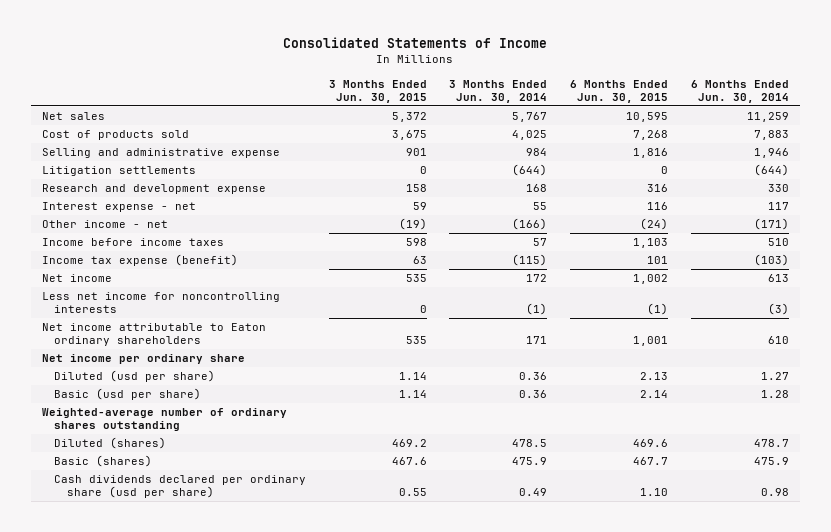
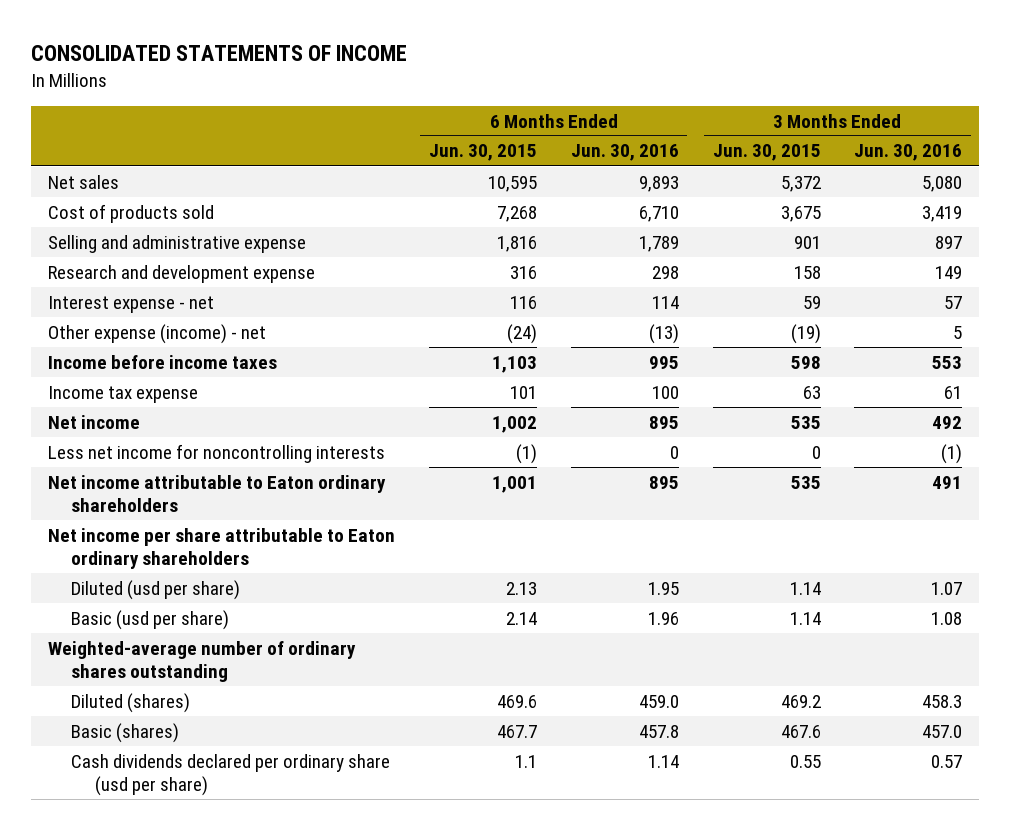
[283,37,548,49] Consolidated Statements of Income -> [31,44,408,61] CONSOLIDATED STATEMENTS OF INCOME
[449,79,548,104] 3 Months Ended Jun. 30, 2014 -> none
[690,79,789,104] 6 Months Ended Jun. 30, 2014 -> none
none -> [570,144,679,162] Jun. 30, 2016
none -> [854,144,963,162] Jun. 30, 2016
[42,166,197,177] Litigation settlements -> none
[42,220,169,229] Other income - net -> [48,323,267,344] Other expense (income) - net
[42,254,239,267] Income tax expense (benefit) -> [48,385,199,403] Income tax expense
[42,354,246,365] Net income per ordinary share -> [48,527,396,570] Net income per share attributable to Eaton ordinary shareholders
[640,488,669,497] 1.10 -> [514,754,537,768] 1.1

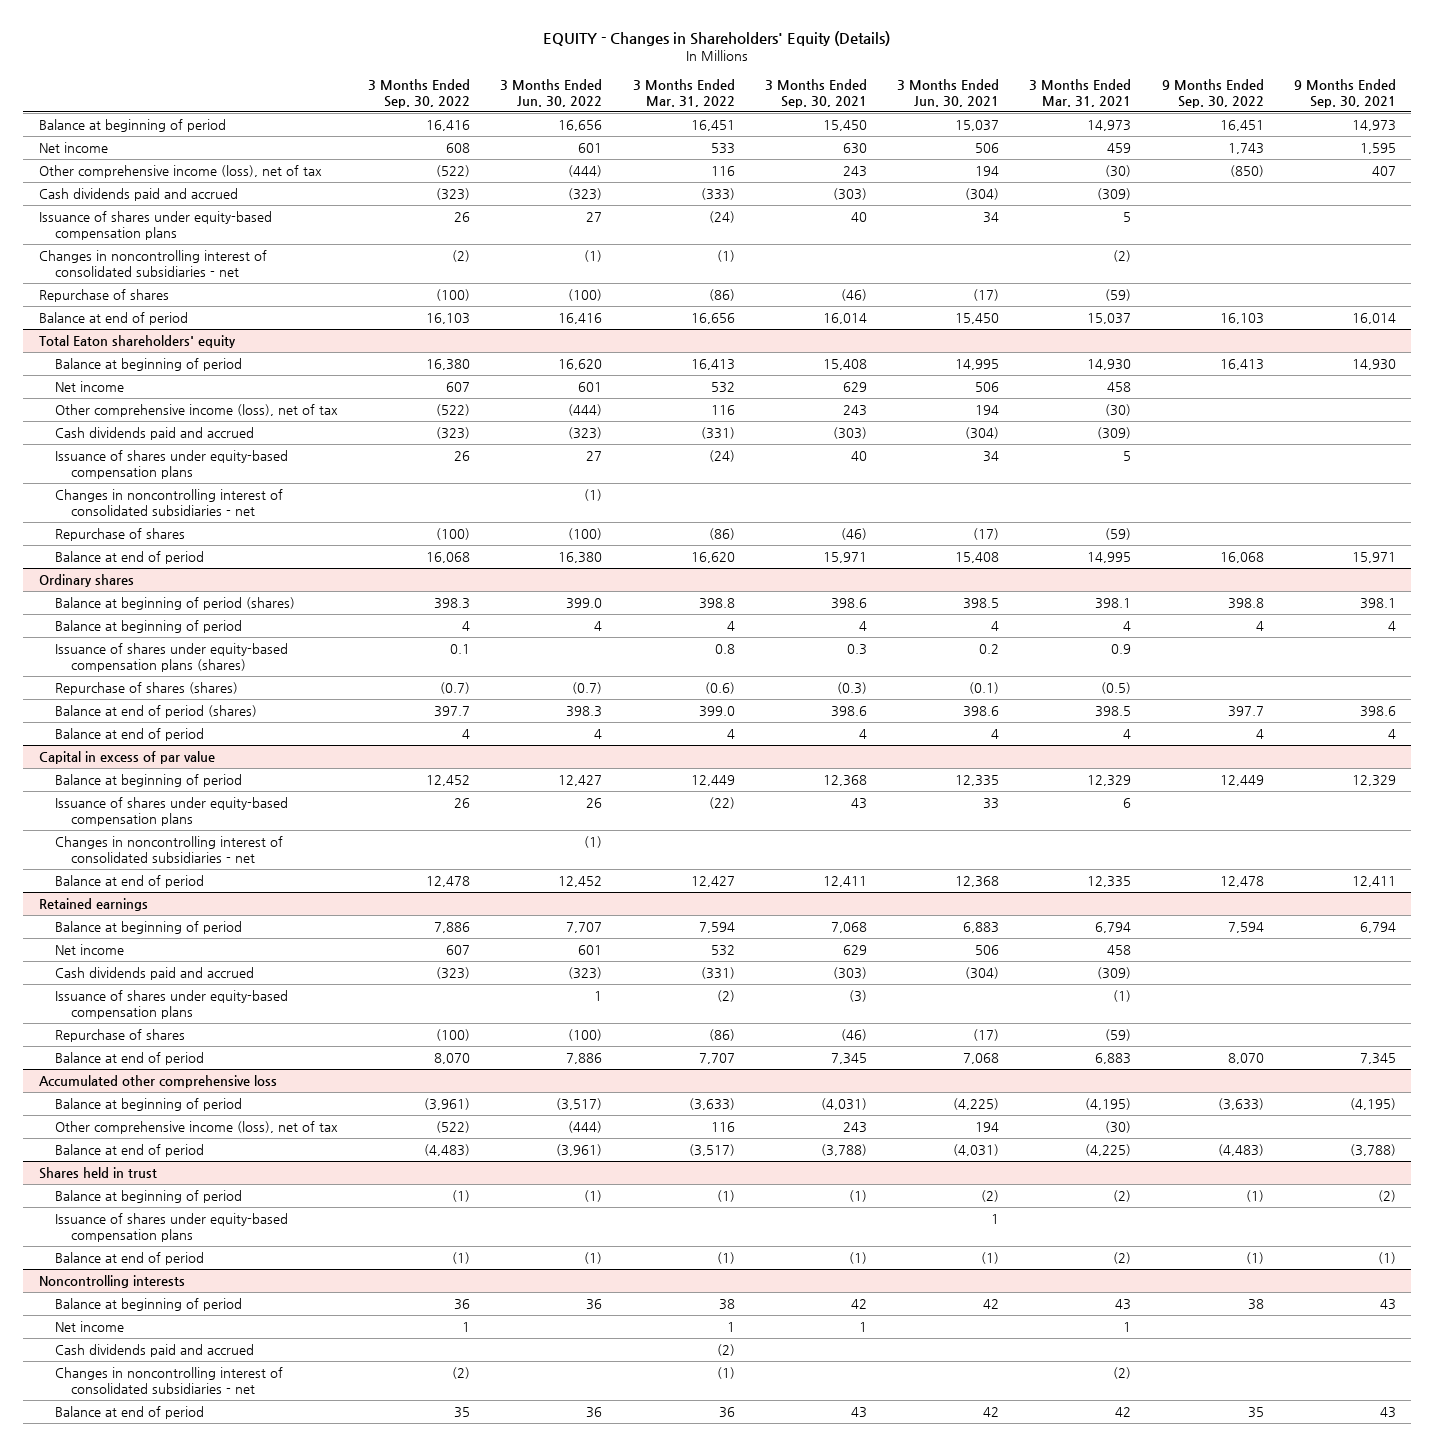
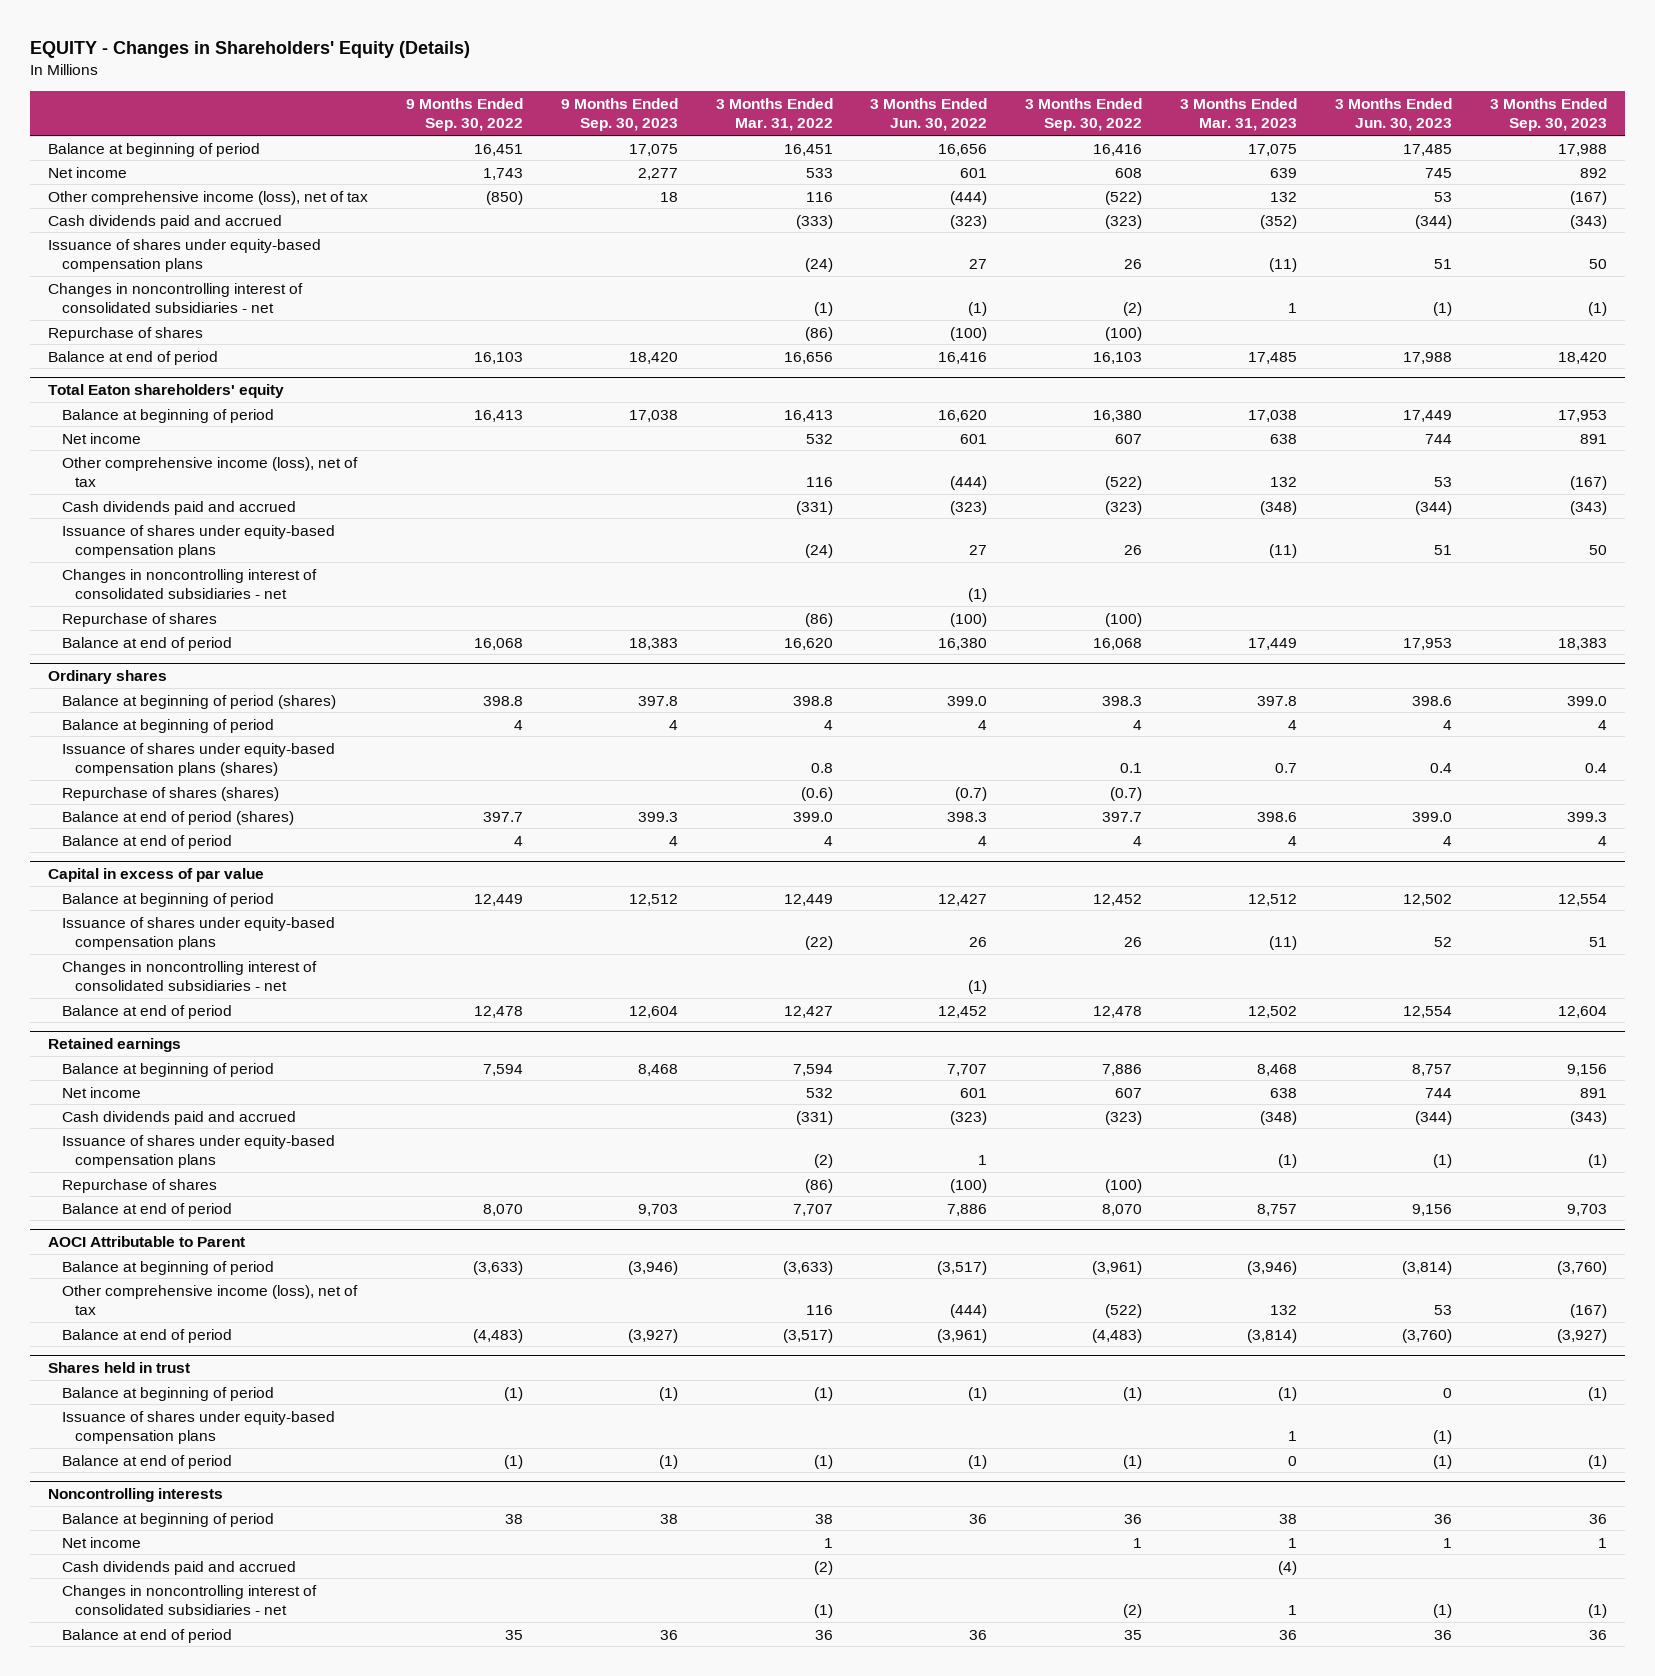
[764,78,867,108] 3 Months Ended Sep. 30, 2021 -> none
[897,78,1000,107] 3 Months Ended Jun. 30, 2021 -> none
[1029,78,1132,107] 3 Months Ended Mar. 31, 2021 -> none
[1293,78,1396,108] 9 Months Ended Sep. 30, 2021 -> none
none -> [560,97,678,132] 9 Months Ended Sep. 30, 2023
none -> [1179,97,1297,132] 3 Months Ended Mar. 31, 2023
none -> [1334,97,1452,132] 3 Months Ended Jun. 30, 2023
none -> [1489,97,1607,132] 3 Months Ended Sep. 30, 2023
[38,1074,277,1088] Accumulated other comprehensive loss -> [48,1236,246,1248] AOCI Attributable to Parent

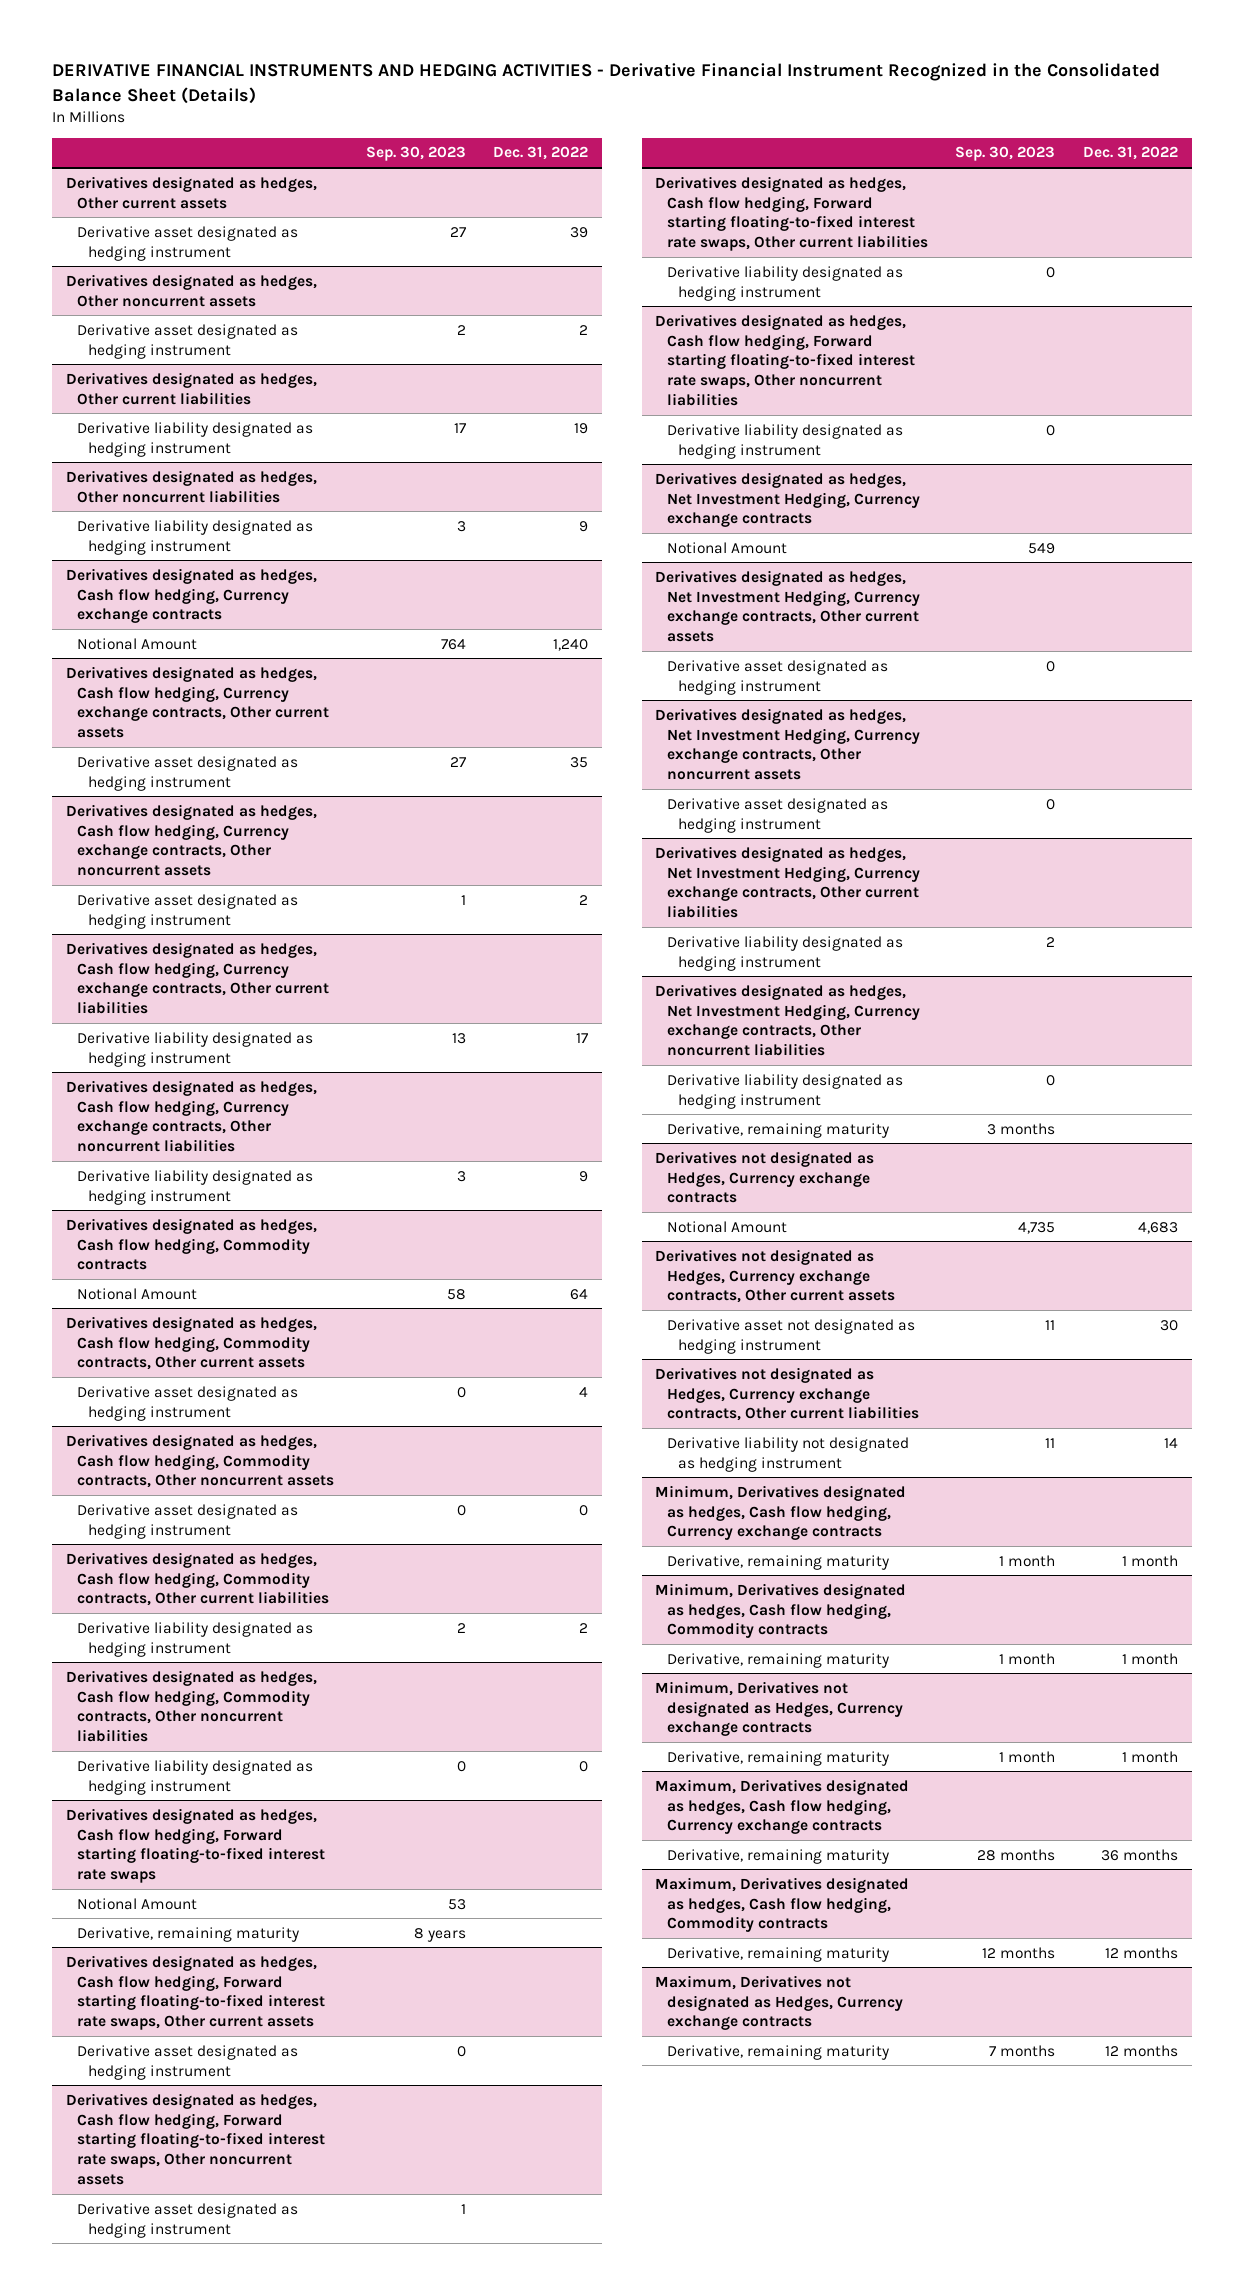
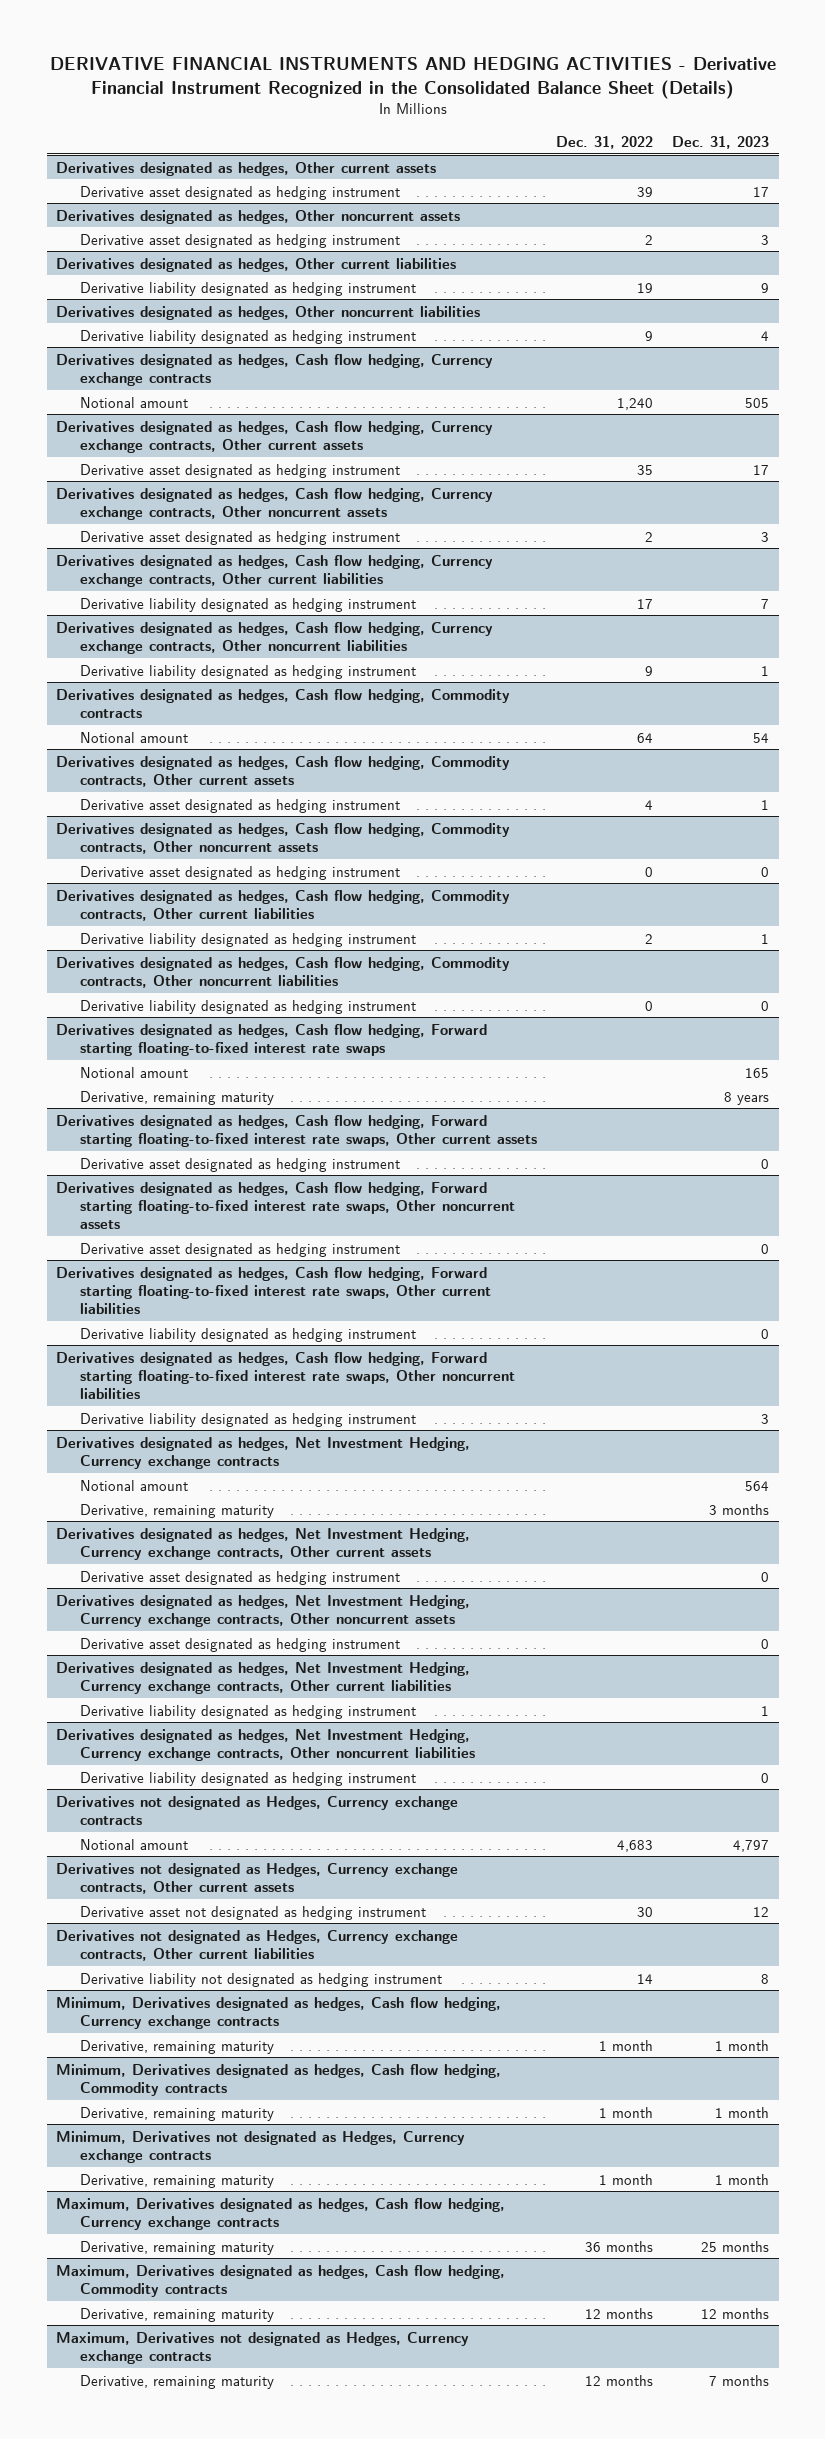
[365,146,466,162] Sep. 30, 2023 -> none
none -> [672,136,770,150] Dec. 31, 2023
[76,637,197,650] Notional Amount -> [79,396,188,408] Notional amount
[76,1287,197,1300] Notional Amount -> [79,731,188,743] Notional amount
[76,1897,197,1910] Notional Amount -> [79,1066,188,1078] Notional amount
[666,541,787,554] Notional Amount -> [79,1479,188,1491] Notional amount
none -> [79,1503,274,1518] Derivative, remaining maturity
[666,1122,889,1138] Derivative, remaining maturity -> none
[666,1220,787,1233] Notional Amount -> [79,1838,188,1850] Notional amount

